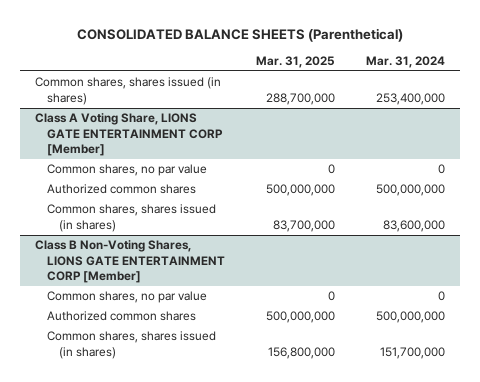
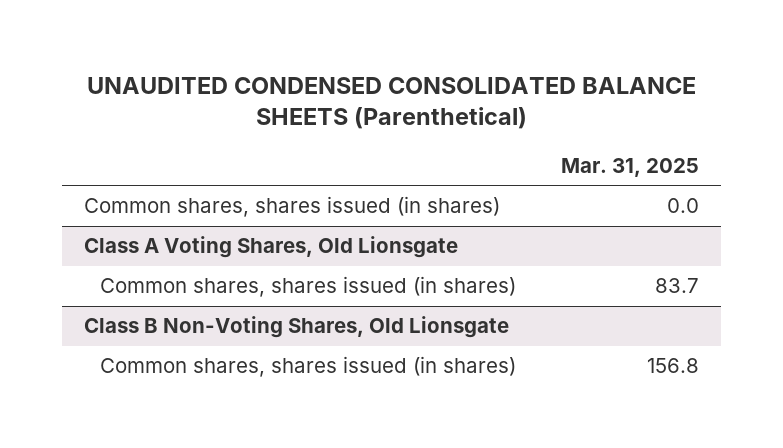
[77,27,404,42] CONSOLIDATED BALANCE SHEETS (Parenthetical) -> [86,76,696,130] UNAUDITED CONDENSED CONSOLIDATED BALANCE SHEETS (Parenthetical)
[365,55,445,68] Mar. 31, 2024 -> none
[35,113,224,157] Class A Voting Share, LIONS GATE ENTERTAINMENT CORP [Member] -> none
[47,164,208,177] Common shares, no par value -> none
[47,184,197,195] Authorized common shares -> none
[35,240,226,284] Class B Non-Voting Shares, LIONS GATE ENTERTAINMENT CORP [Member] -> none
[47,291,208,304] Common shares, no par value -> none
[47,311,197,322] Authorized common shares -> none
[266,92,336,105] 288,700,000 -> [666,198,699,214] 0.0
none -> [84,236,459,259] Class A Voting Shares, Old Lionsgate
[273,219,336,232] 83,700,000 -> [654,278,699,294] 83.7
none -> [84,316,510,339] Class B Non-Voting Shares, Old Lionsgate
[268,346,336,359] 156,800,000 -> [646,358,699,374] 156.8

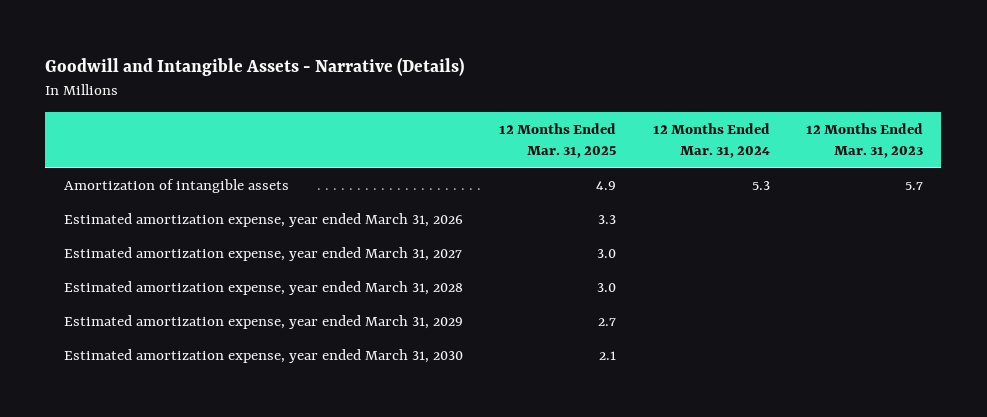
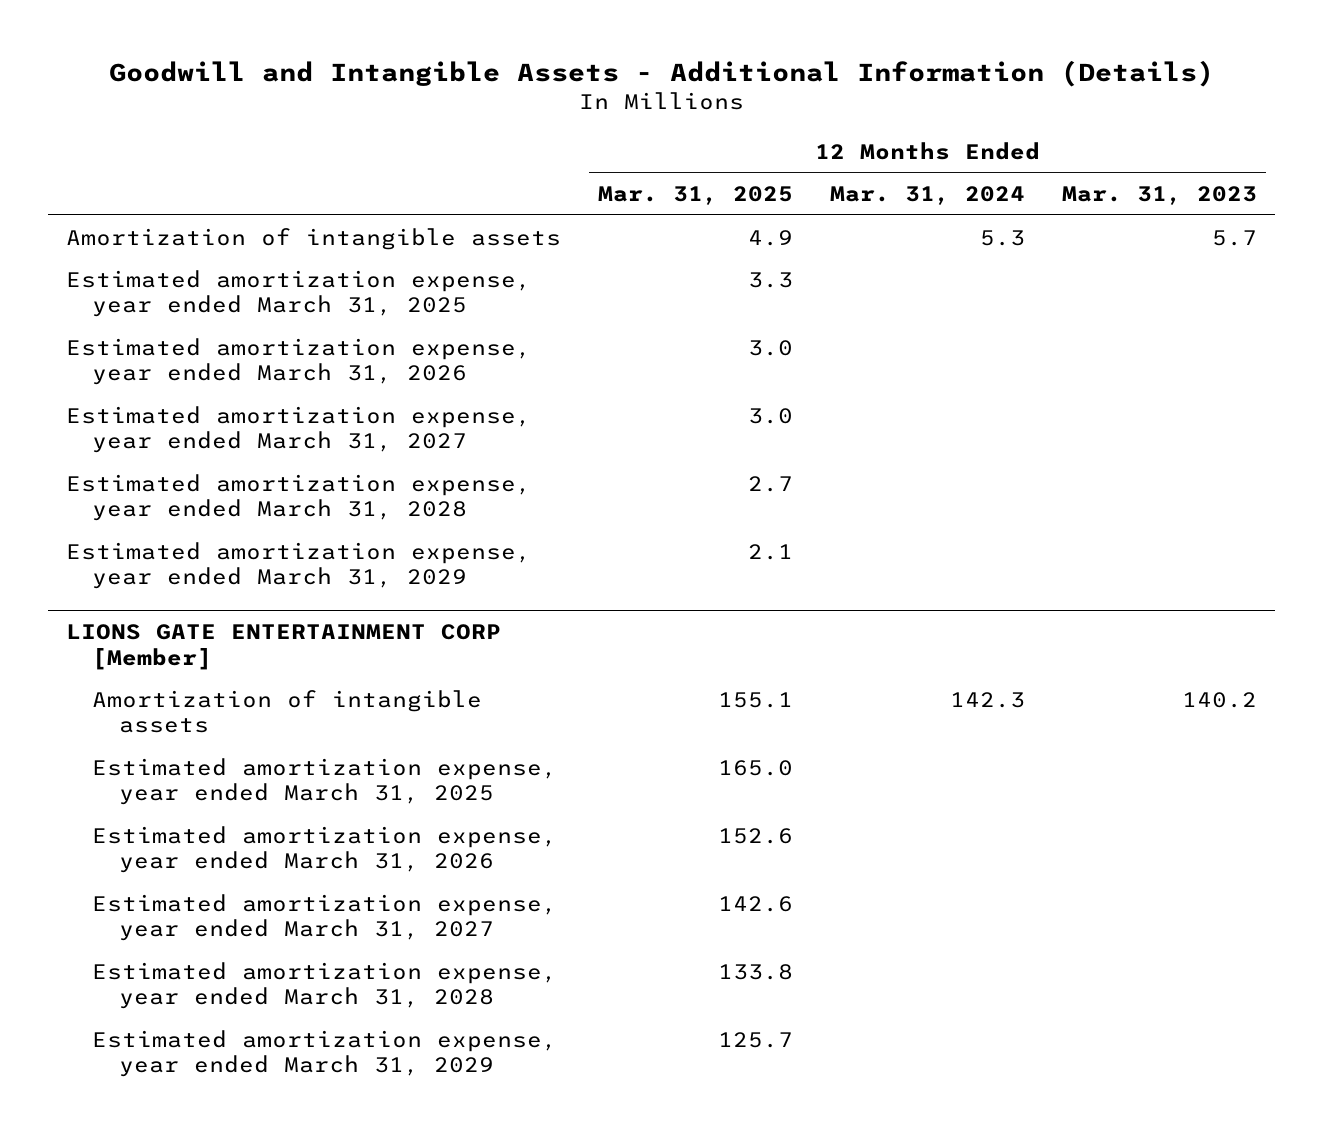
[45,56,465,76] Goodwill and Intangible Assets - Narrative (Details) -> [108,59,1214,87] Goodwill and Intangible Assets - Additional Information (Details)
none -> [66,269,532,317] Estimated amortization expense, year ended March 31, 2025
[598,214,617,224] 3.3 -> [748,339,794,356] 3.0
[597,282,617,292] 3.0 -> [748,475,794,492] 2.7
[598,317,617,326] 2.7 -> [748,543,794,560] 2.1
none -> [66,624,502,670] LIONS GATE ENTERTAINMENT CORP [Member]
none -> [92,689,483,733] Amortization of intangible assets
none -> [92,757,558,805] Estimated amortization expense, year ended March 31, 2025
none -> [92,825,558,873] Estimated amortization expense, year ended March 31, 2026
none -> [92,893,558,941] Estimated amortization expense, year ended March 31, 2027
none -> [92,961,558,1009] Estimated amortization expense, year ended March 31, 2028
[63,348,463,363] Estimated amortization expense, year ended March 31, 2030 -> [92,1029,558,1077] Estimated amortization expense, year ended March 31, 2029
[599,350,617,360] 2.1 -> [718,1031,794,1048] 125.7

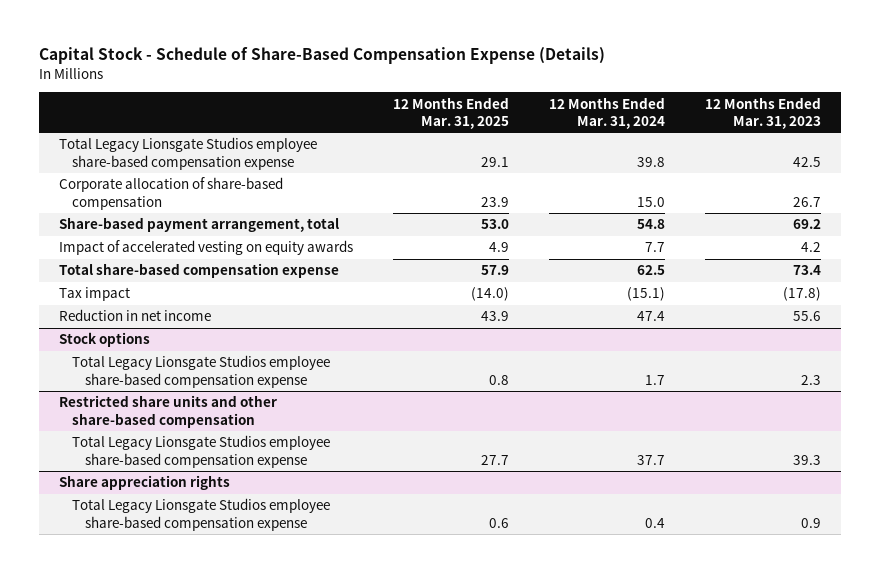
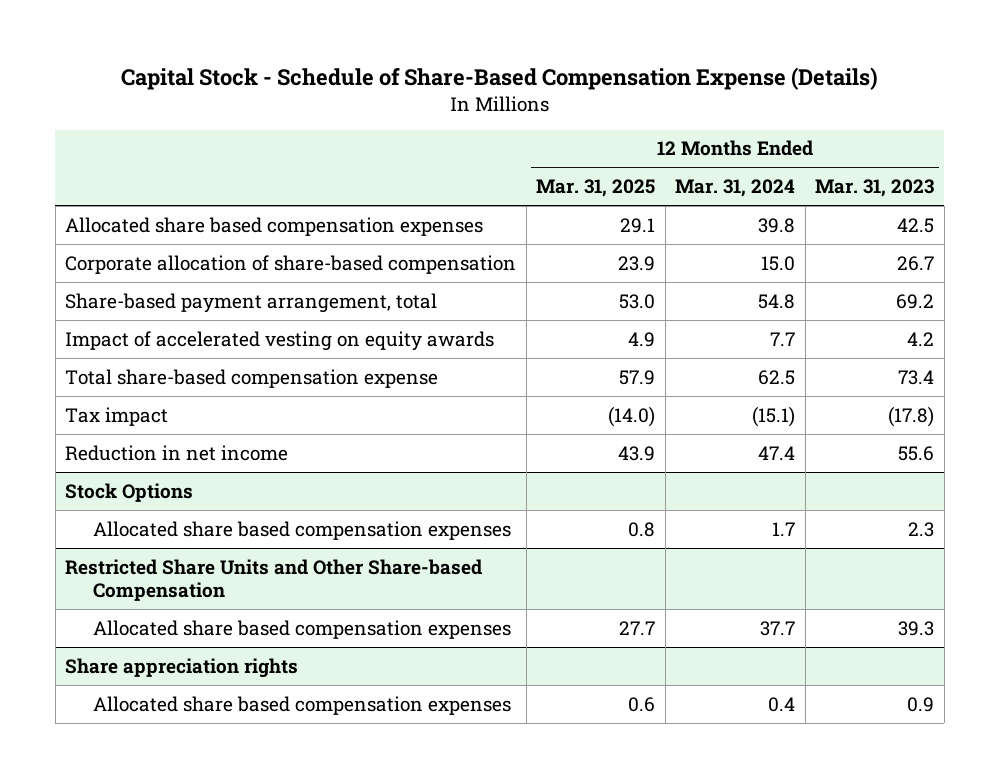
[59,137,318,170] Total Legacy Lionsgate Studios employee share-based compensation expense -> [65,216,484,236] Allocated share based compensation expenses
[59,332,151,348] Stock options -> [65,482,194,502] Stock Options
[71,355,330,388] Total Legacy Lionsgate Studios employee share-based compensation expense -> [93,520,512,540] Allocated share based compensation expenses
[59,395,278,428] Restricted share units and other share-based compensation -> [65,558,483,602] Restricted Share Units and Other Share-based Compensation
[71,435,330,468] Total Legacy Lionsgate Studios employee share-based compensation expense -> [93,619,512,639] Allocated share based compensation expenses
[71,498,330,531] Total Legacy Lionsgate Studios employee share-based compensation expense -> [93,695,512,715] Allocated share based compensation expenses

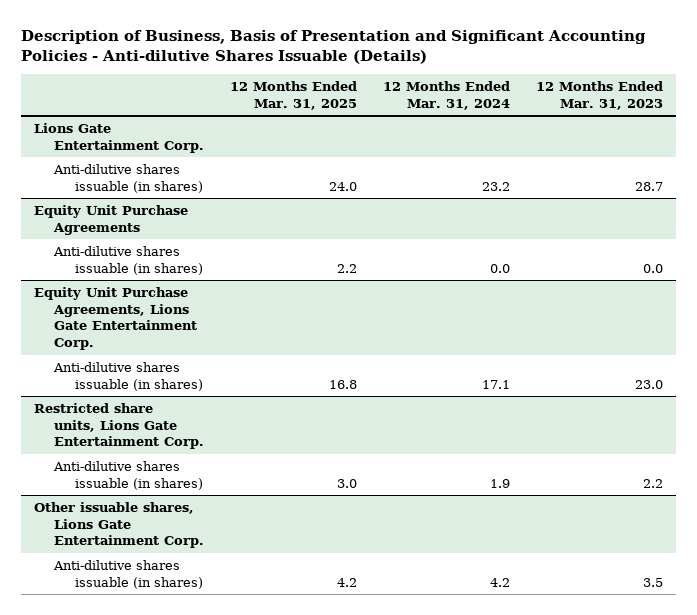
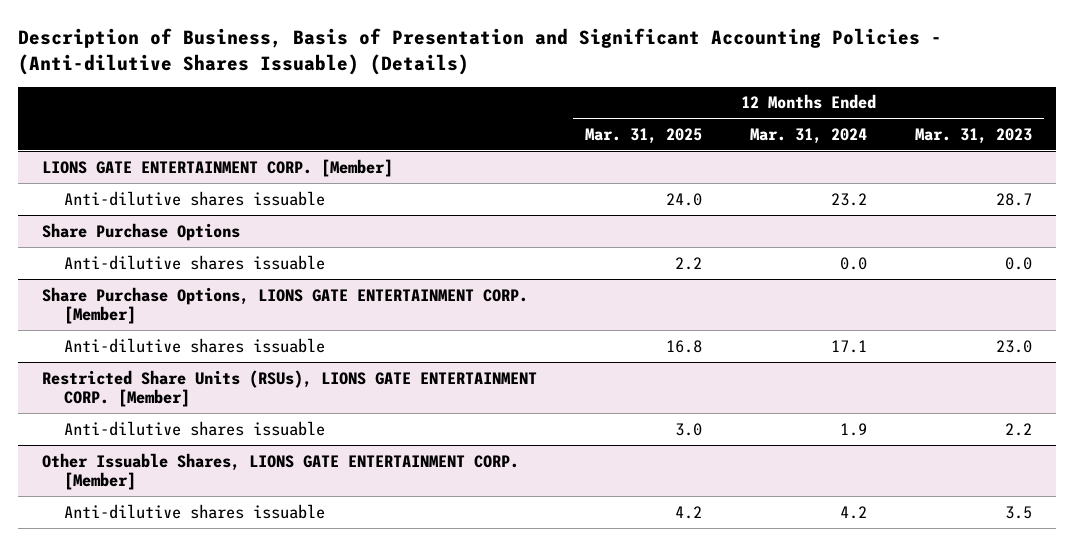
[20,29,646,64] Description of Business, Basis of Presentation and Significant Accounting Policies - Anti-dilutive Shares Issuable (Details) -> [18,28,943,75] Description of Business, Basis of Presentation and Significant Accounting Policies - (Anti-dilutive Shares Issuable) (Details)
[33,287,198,351] Equity Unit Purchase Agreements, Lions Gate Entertainment Corp. -> none
[33,123,205,153] Lions Gate Entertainment Corp. -> [42,158,394,177] LIONS GATE ENTERTAINMENT CORP. [Member]
[53,164,204,193] Anti-dilutive shares issuable (in shares) -> [64,190,326,206] Anti-dilutive shares issuable
[33,205,188,235] Equity Unit Purchase Agreements -> [42,222,241,241] Share Purchase Options
[53,246,204,275] Anti-dilutive shares issuable (in shares) -> [64,254,326,270] Anti-dilutive shares issuable
none -> [42,286,529,325] Share Purchase Options, LIONS GATE ENTERTAINMENT CORP. [Member]
[53,362,204,391] Anti-dilutive shares issuable (in shares) -> [64,337,326,353] Anti-dilutive shares issuable
[33,403,205,450] Restricted share units, Lions Gate Entertainment Corp. -> [42,369,538,408] Restricted Share Units (RSUs), LIONS GATE ENTERTAINMENT CORP. [Member]
[53,461,204,490] Anti-dilutive shares issuable (in shares) -> [64,420,326,436] Anti-dilutive shares issuable
[33,502,205,549] Other issuable shares, Lions Gate Entertainment Corp. -> [42,452,520,491] Other Issuable Shares, LIONS GATE ENTERTAINMENT CORP. [Member]
[53,560,204,589] Anti-dilutive shares issuable (in shares) -> [64,503,326,519] Anti-dilutive shares issuable

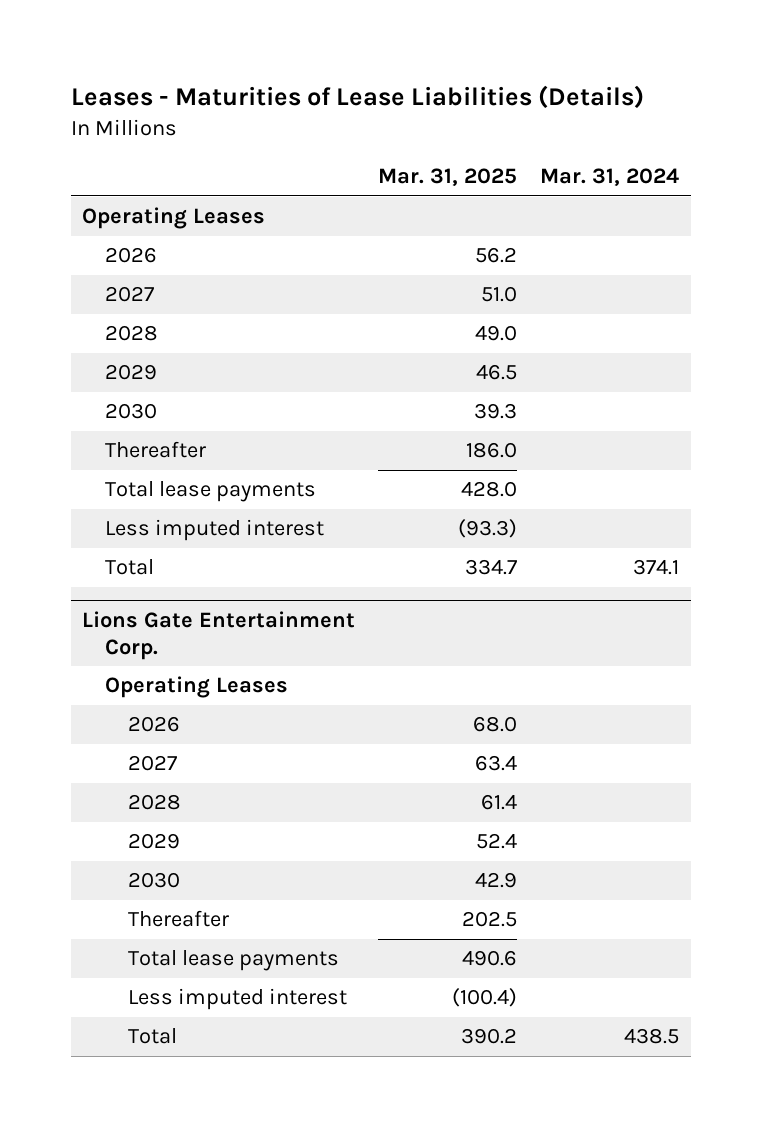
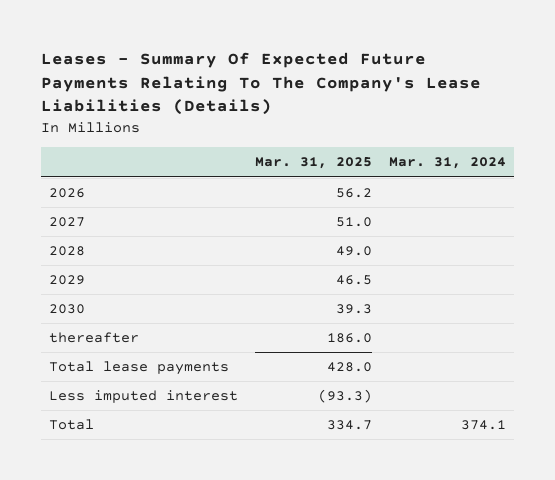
[70,85,644,110] Leases - Maturities of Lease Liabilities (Details) -> [40,52,481,116] Leases - Summary Of Expected Future Payments Relating To The Company's Lease Liabilities (Details)
[82,207,266,230] Operating Leases -> none
[105,441,207,459] Thereafter -> [49,332,140,344] thereafter
[82,610,356,660] Lions Gate Entertainment Corp. -> none
[105,676,289,699] Operating Leases -> none
[128,716,181,733] 2026 -> none
[128,755,178,772] 2027 -> none
[128,794,182,811] 2028 -> none
[128,833,181,850] 2029 -> none
[128,872,181,889] 2030 -> none
[128,910,230,928] Thereafter -> none
[128,950,340,972] Total lease payments -> none
[128,988,348,1011] Less imputed interest -> none
[128,1028,178,1045] Total -> none

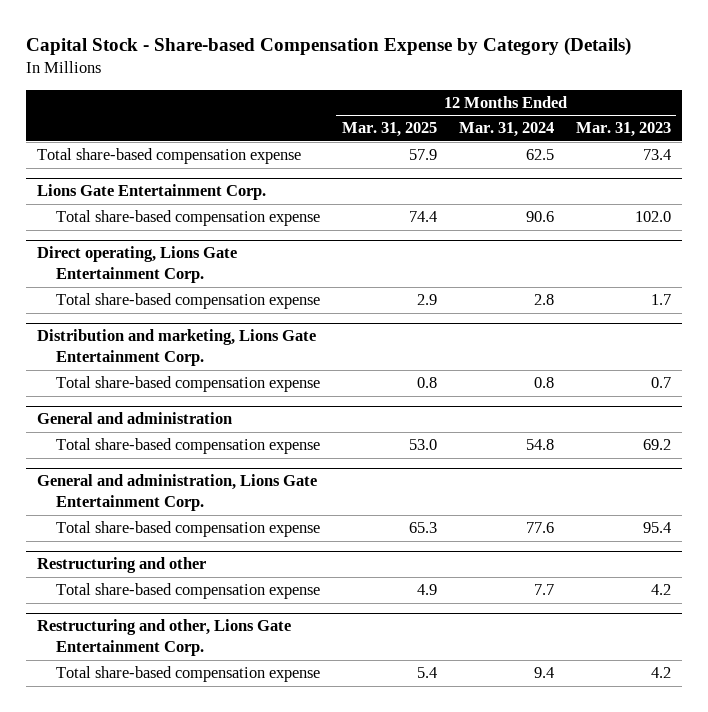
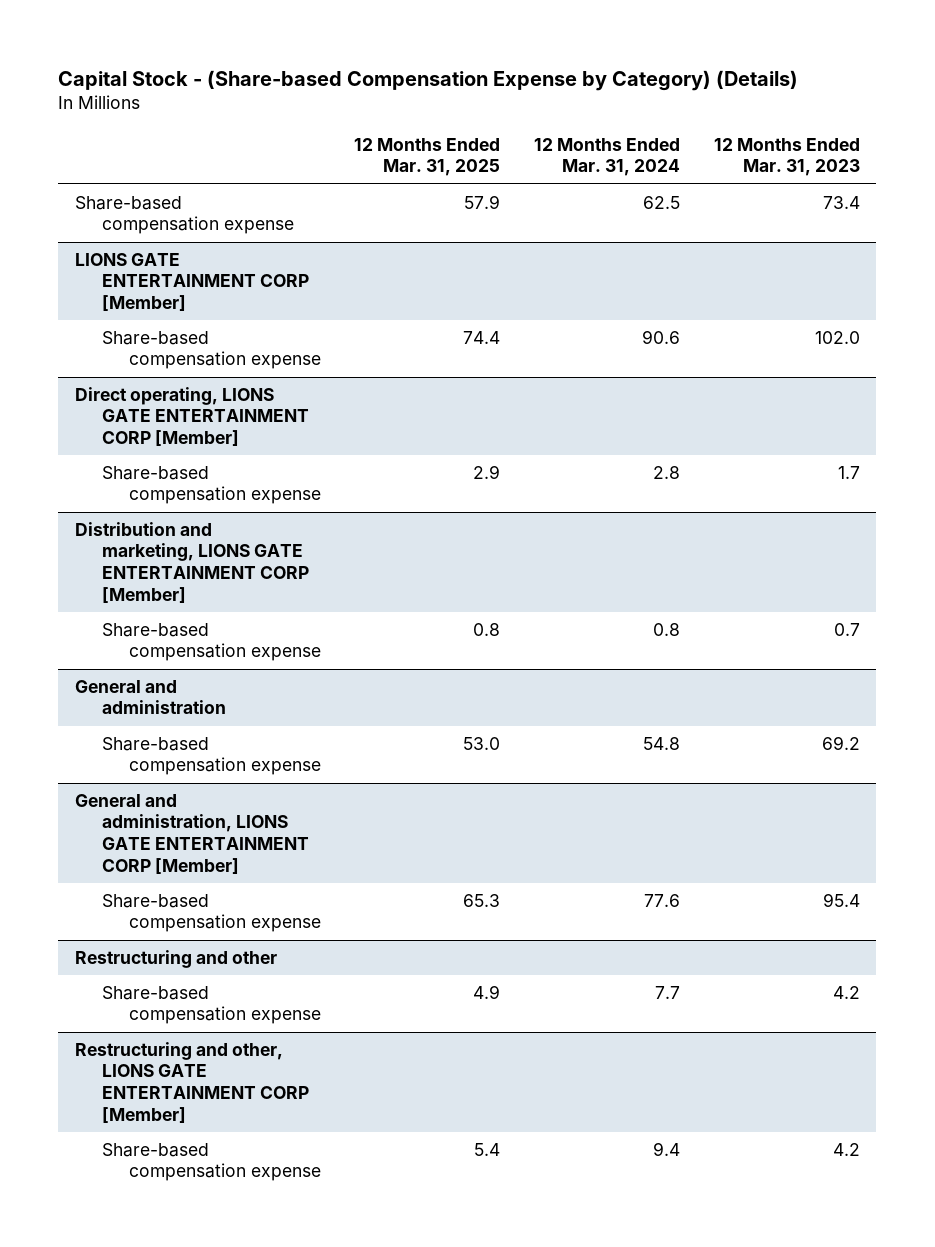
[25,37,631,57] Capital Stock - Share-based Compensation Expense by Category (Details) -> [58,69,799,91] Capital Stock - (Share-based Compensation Expense by Category) (Details)
[36,148,301,165] Total share-based compensation expense -> [75,195,294,235] Share-based compensation expense
[36,184,266,201] Lions Gate Entertainment Corp. -> [75,252,309,312] LIONS GATE ENTERTAINMENT CORP [Member]
[55,210,320,227] Total share-based compensation expense -> [101,330,321,370] Share-based compensation expense
[36,246,237,284] Direct operating, Lions Gate Entertainment Corp. -> [75,386,309,447] Direct operating, LIONS GATE ENTERTAINMENT CORP [Member]
[55,293,320,310] Total share-based compensation expense -> [101,465,321,505] Share-based compensation expense
[36,329,316,367] Distribution and marketing, Lions Gate Entertainment Corp. -> [75,521,309,603] Distribution and marketing, LIONS GATE ENTERTAINMENT CORP [Member]
[55,376,320,393] Total share-based compensation expense -> [101,622,321,662] Share-based compensation expense
[55,438,320,455] Total share-based compensation expense -> [101,736,321,776] Share-based compensation expense
[36,474,317,512] General and administration, Lions Gate Entertainment Corp. -> [75,793,309,874] General and administration, LIONS GATE ENTERTAINMENT CORP [Member]
[55,521,320,538] Total share-based compensation expense -> [101,893,321,933] Share-based compensation expense
[55,583,320,600] Total share-based compensation expense -> [101,985,321,1025] Share-based compensation expense
[36,619,291,657] Restructuring and other, Lions Gate Entertainment Corp. -> [75,1041,309,1123] Restructuring and other, LIONS GATE ENTERTAINMENT CORP [Member]
[55,666,320,683] Total share-based compensation expense -> [101,1142,321,1182] Share-based compensation expense

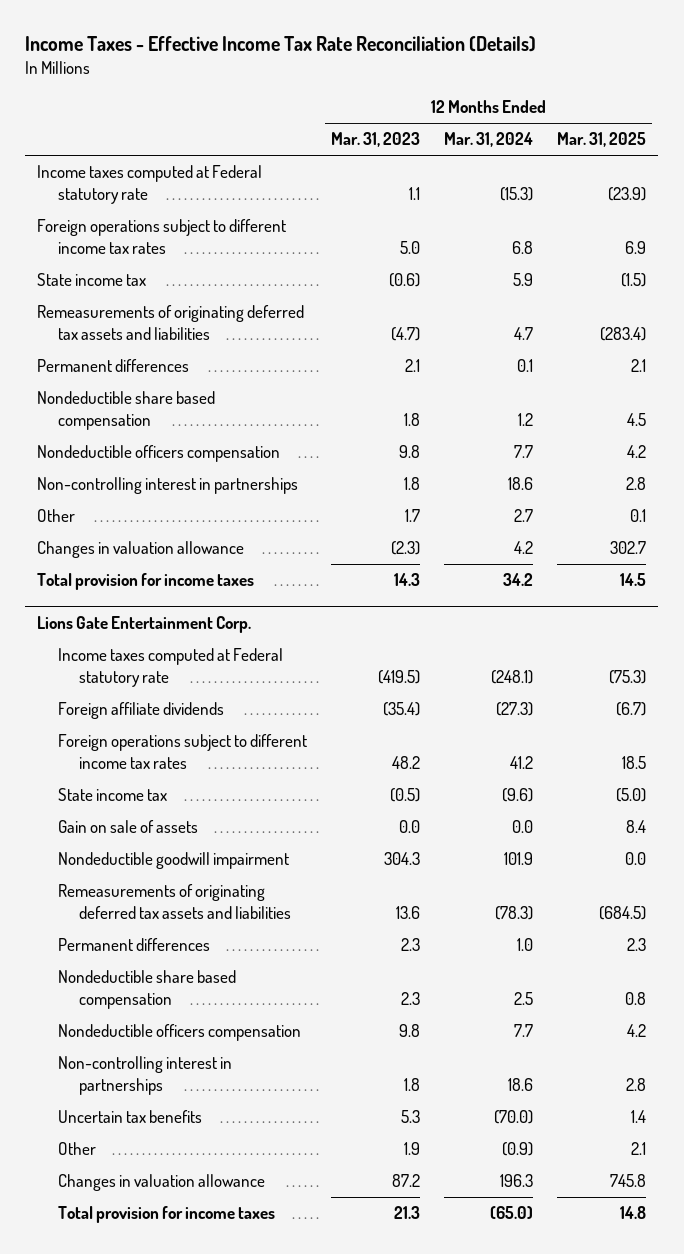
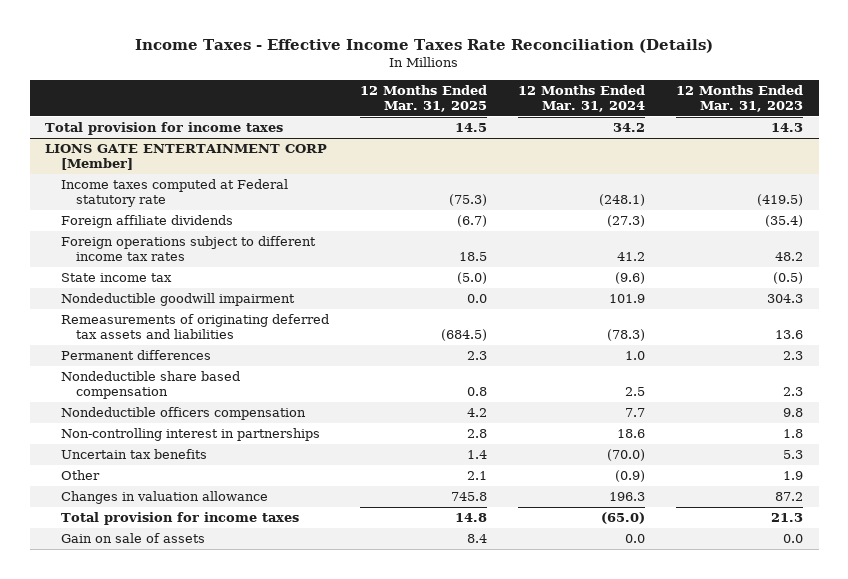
[25,36,537,53] Income Taxes - Effective Income Tax Rate Reconciliation (Details) -> [135,38,714,53] Income Taxes - Effective Income Taxes Rate Reconciliation (Details)
[37,165,263,204] Income taxes computed at Federal statutory rate -> none
[37,219,287,254] Foreign operations subject to different income tax rates -> none
[37,273,147,287] State income tax -> none
[37,305,305,340] Remeasurements of originating deferred tax assets and liabilities -> none
[37,359,190,373] Permanent differences -> none
[37,391,216,430] Nondeductible share based compensation -> none
[37,445,281,463] Nondeductible officers compensation -> none
[37,477,299,495] Non-controlling interest in partnerships -> none
[37,509,76,523] Other -> none
[37,541,245,559] Changes in valuation allowance -> none
[37,615,252,633] Lions Gate Entertainment Corp. -> [45,144,328,171] LIONS GATE ENTERTAINMENT CORP [Member]
[58,820,199,834] Gain on sale of assets -> none
none -> [60,533,205,544] Gain on sale of assets

